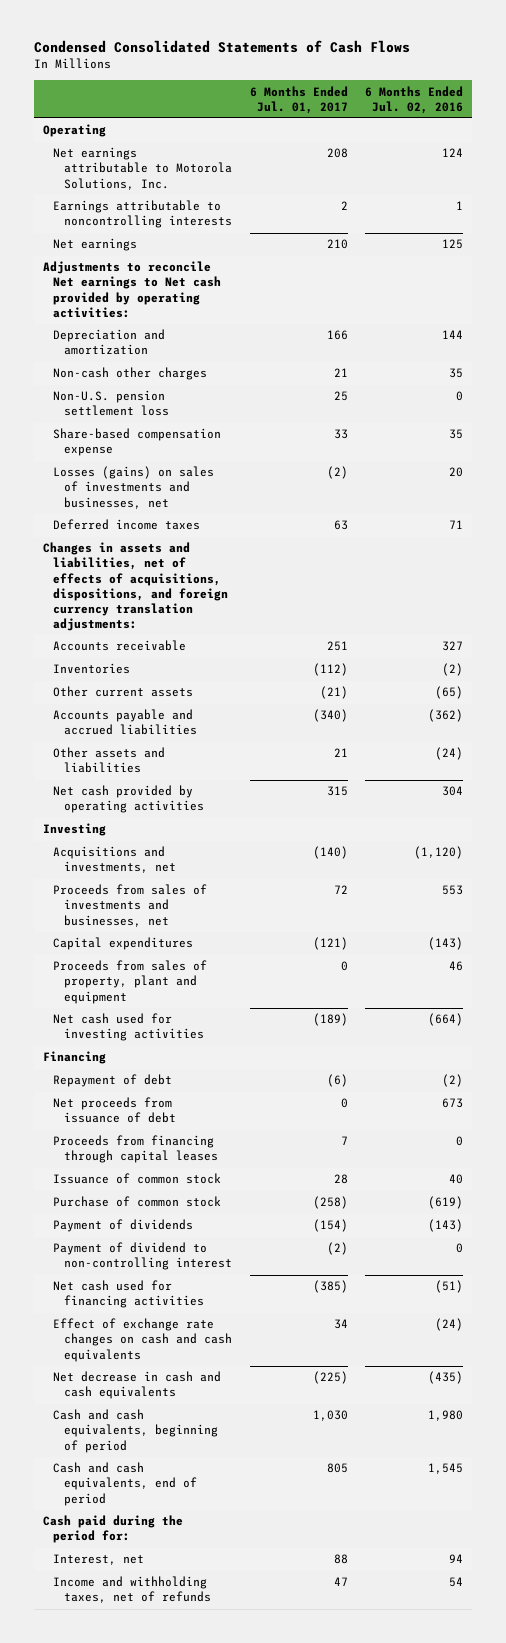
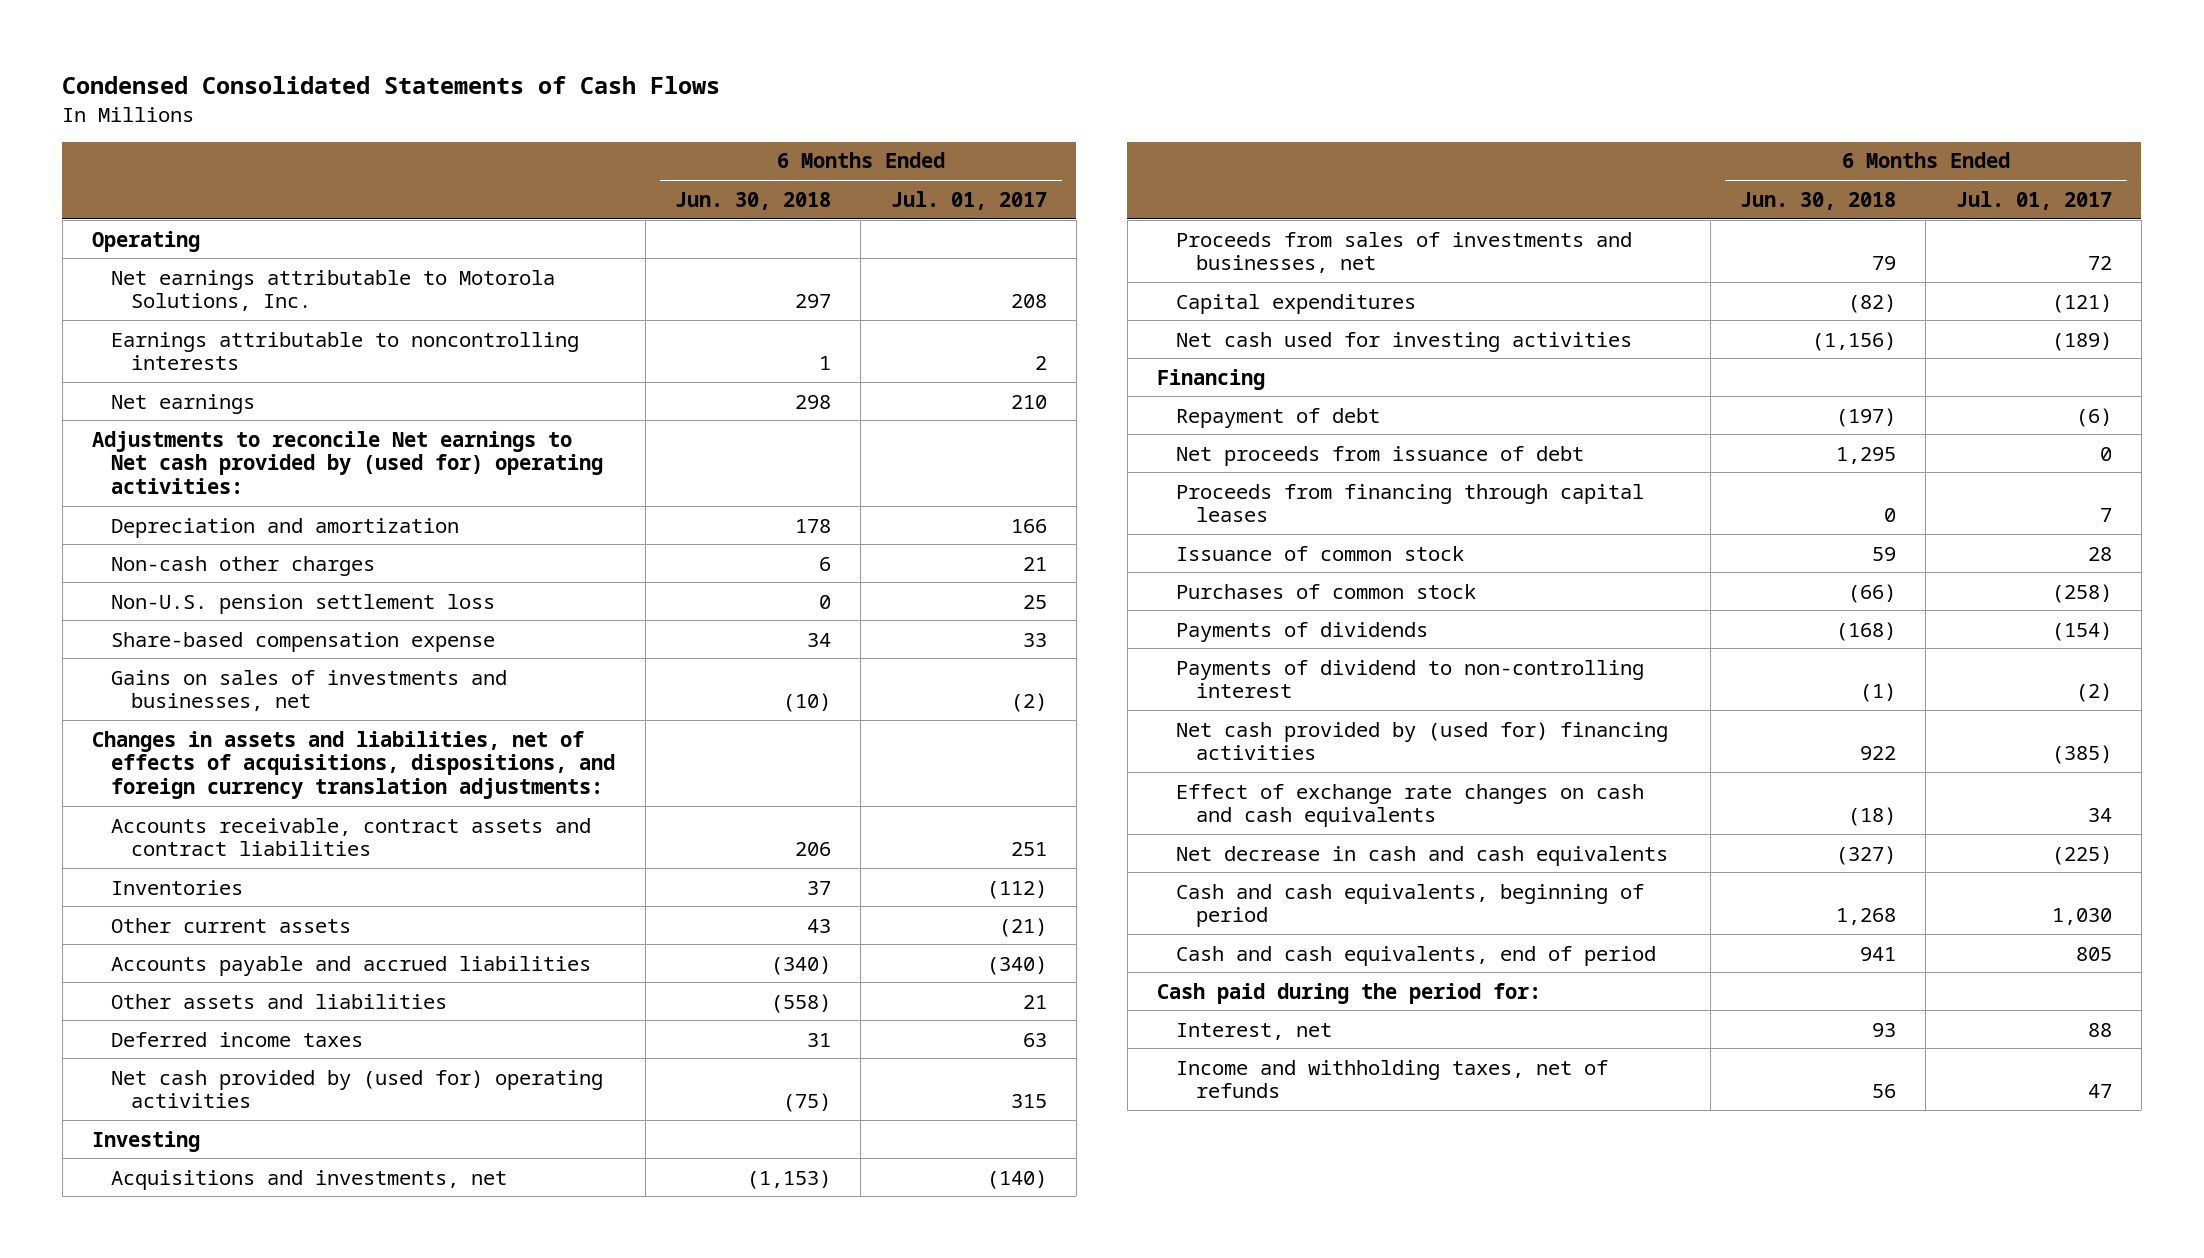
[365,85,464,114] 6 Months Ended Jul. 02, 2016 -> none
none -> [675,191,832,210] Jun. 30, 2018
[42,261,222,318] Adjustments to reconcile Net earnings to Net cash provided by operating activities: -> [92,430,604,494] Adjustments to reconcile Net earnings to Net cash provided by (used for) operating activities:
[53,466,215,509] Losses (gains) on sales of investments and businesses, net -> [111,669,508,712] Gains on sales of investments and businesses, net
[53,640,187,652] Accounts receivable -> [111,817,592,857] Accounts receivable, contract assets and contract liabilities
[53,519,201,531] Deferred income taxes -> [111,1031,364,1047] Deferred income taxes
[53,785,204,814] Net cash provided by operating activities -> [111,1069,604,1109] Net cash provided by (used for) operating activities
[53,960,208,1004] Proceeds from sales of property, plant and equipment -> none
[53,1196,222,1208] Purchase of common stock -> [1176,583,1477,599] Purchases of common stock
[53,1219,194,1233] Payment of dividends -> [1176,621,1429,642] Payments of dividends
[53,1242,232,1271] Payment of dividend to non-controlling interest -> [1176,659,1645,699] Payments of dividend to non-controlling interest
[53,1280,204,1309] Net cash used for financing activities -> [1176,721,1669,761] Net cash provided by (used for) financing activities

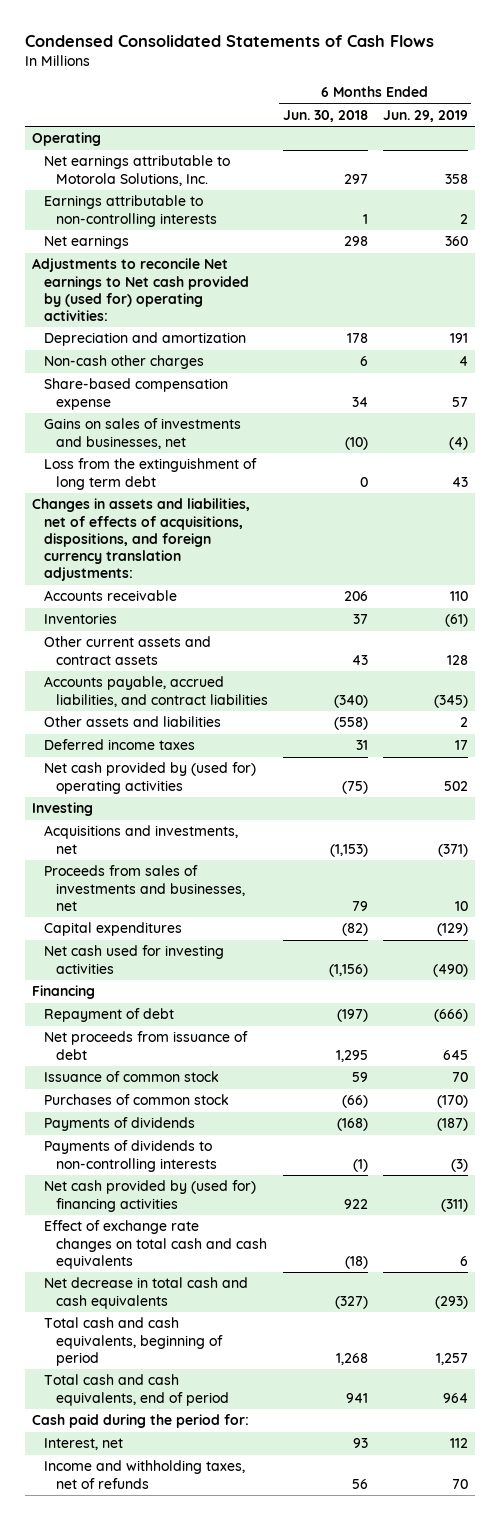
[890,190,1047,210] Jul. 01, 2017 -> none
none -> [382,109,468,122] Jun. 29, 2019
[111,331,580,371] Earnings attributable to noncontrolling interests -> [44,195,218,227] Earnings attributable to non-controlling interests
[111,593,496,614] Non-U.S. pension settlement loss -> none
none -> [44,458,258,490] Loss from the extinguishment of long term debt
[111,817,592,857] Accounts receivable, contract assets and contract liabilities -> [44,590,178,602] Accounts receivable
[111,917,352,933] Other current assets -> [44,636,212,665] Other current assets and contract assets
[111,955,592,976] Accounts payable and accrued liabilities -> [44,676,269,707] Accounts payable, accrued liabilities, and contract liabilities
[1176,483,1645,523] Proceeds from financing through capital leases -> none
[1176,659,1645,699] Payments of dividend to non-controlling interest -> [44,1140,218,1172] Payments of dividends to non-controlling interests
[1176,783,1645,828] Effect of exchange rate changes on cash and cash equivalents -> [44,1220,268,1269] Effect of exchange rate changes on total cash and cash equivalents
[1176,845,1669,866] Net decrease in cash and cash equivalents -> [44,1277,249,1309] Net decrease in total cash and cash equivalents
[1176,883,1645,928] Cash and cash equivalents, beginning of period -> [44,1317,224,1366] Total cash and cash equivalents, beginning of period
[1176,945,1657,966] Cash and cash equivalents, end of period -> [44,1374,230,1406] Total cash and cash equivalents, end of period

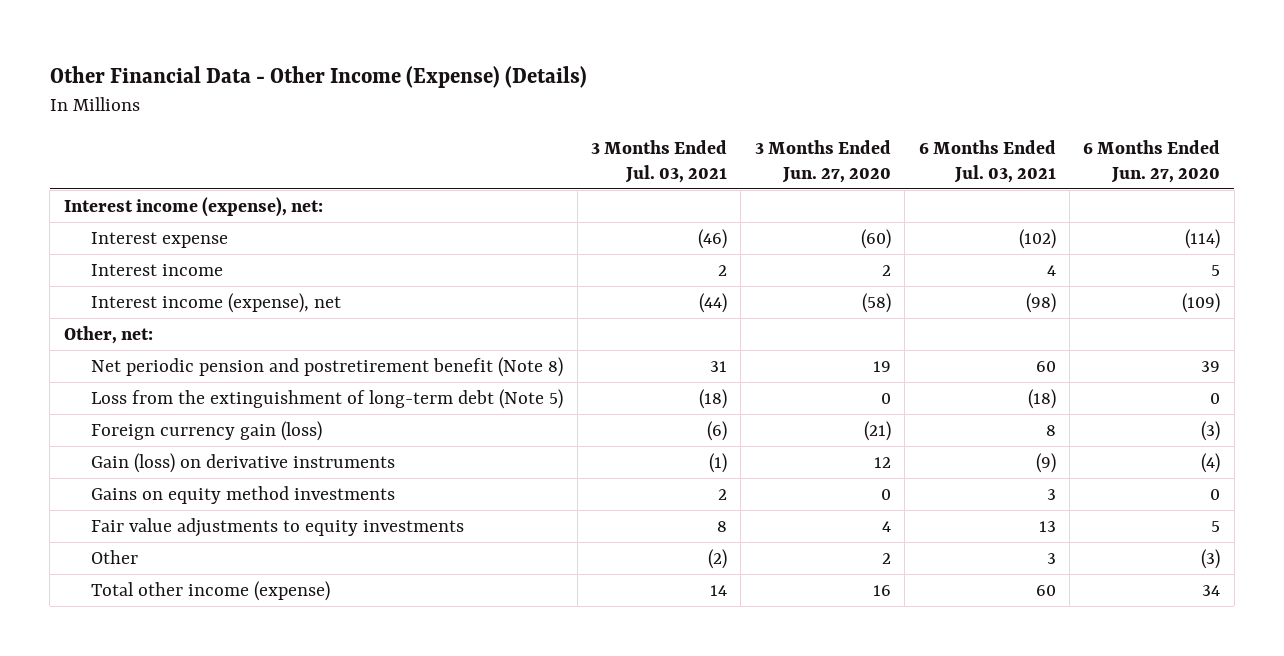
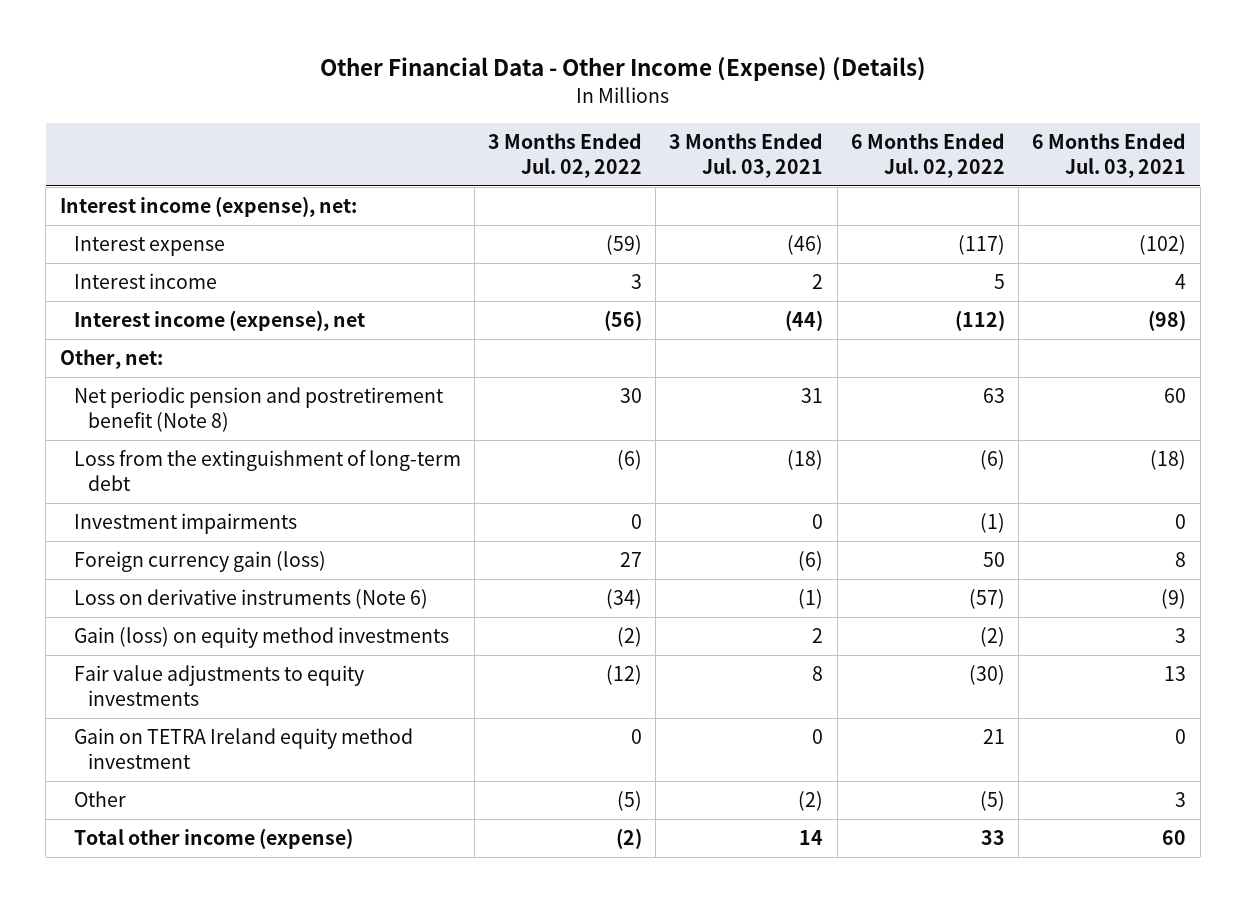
[754,140,891,183] 3 Months Ended Jun. 27, 2020 -> none
[1083,140,1221,183] 6 Months Ended Jun. 27, 2020 -> none
none -> [488,132,643,178] 3 Months Ended Jul. 02, 2022
none -> [850,132,1005,178] 6 Months Ended Jul. 02, 2022
[91,389,564,410] Loss from the extinguishment of long-term debt (Note 5) -> [73,450,461,492] Loss from the extinguishment of long-term debt
none -> [73,513,297,535] Investment impairments
[91,453,396,474] Gain (loss) on derivative instruments -> [73,589,428,610] Loss on derivative instruments (Note 6)
[91,486,396,505] Gains on equity method investments -> [73,627,449,649] Gain (loss) on equity method investments
none -> [73,728,413,770] Gain on TETRA Ireland equity method investment

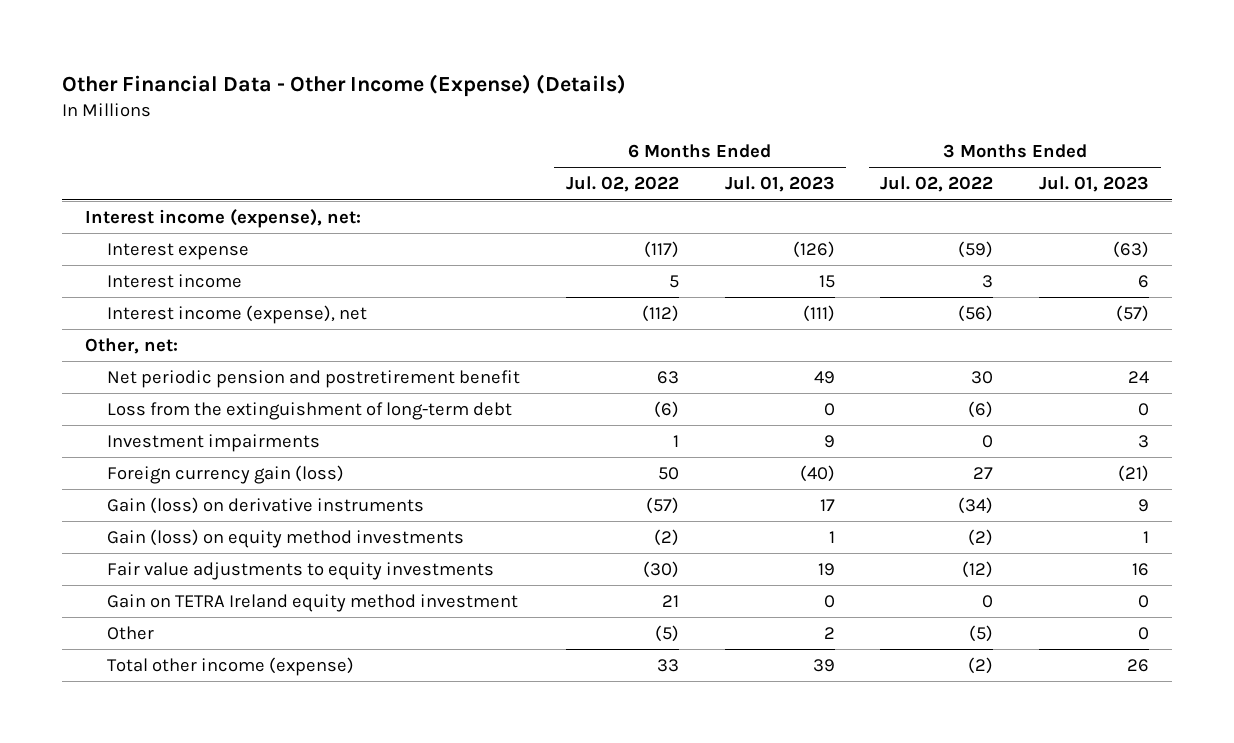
[669,132,824,178] 3 Months Ended Jul. 03, 2021 -> none
[1032,132,1187,178] 6 Months Ended Jul. 03, 2021 -> none
none -> [724,176,835,193] Jul. 01, 2023
none -> [1039,176,1150,193] Jul. 01, 2023
[73,387,444,433] Net periodic pension and postretirement benefit (Note 8) -> [107,370,521,389] Net periodic pension and postretirement benefit
[979,513,1005,534] (1) -> [672,435,679,448] 1
[73,589,428,610] Loss on derivative instruments (Note 6) -> [107,497,425,515] Gain (loss) on derivative instruments

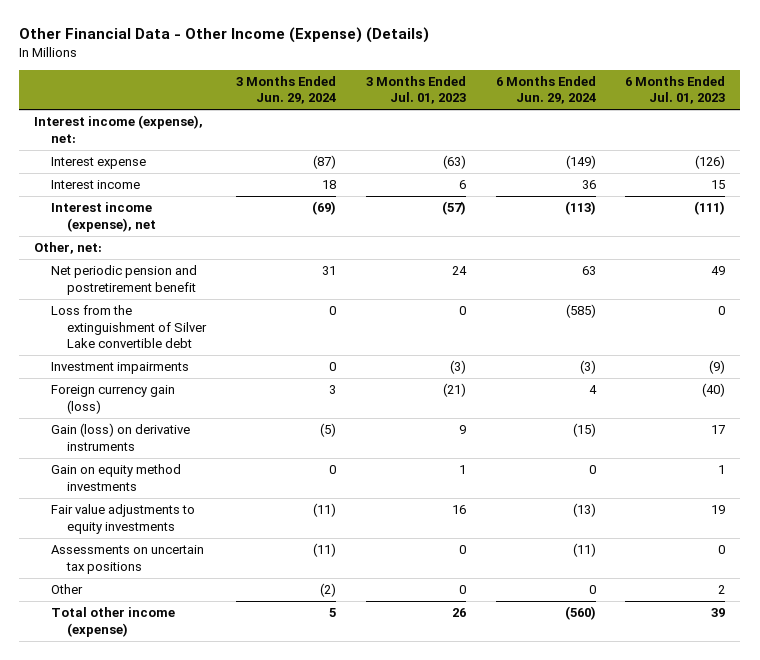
[565,176,679,193] Jul. 02, 2022 -> none
[880,176,994,193] Jul. 02, 2022 -> none
none -> [235,75,336,105] 3 Months Ended Jun. 29, 2024
none -> [495,75,596,105] 6 Months Ended Jun. 29, 2024
[107,402,513,421] Loss from the extinguishment of long-term debt -> [50,305,208,348] Loss from the extinguishment of Silver Lake convertible debt
[823,435,835,449] 9 -> [709,360,726,375] (9)
[1138,435,1150,449] 3 -> [449,360,466,375] (3)
[107,529,465,549] Gain (loss) on equity method investments -> [50,464,181,491] Gain on equity method investments
[107,594,519,613] Gain on TETRA Ireland equity method investment -> none
none -> [50,545,204,574] Assessments on uncertain tax positions

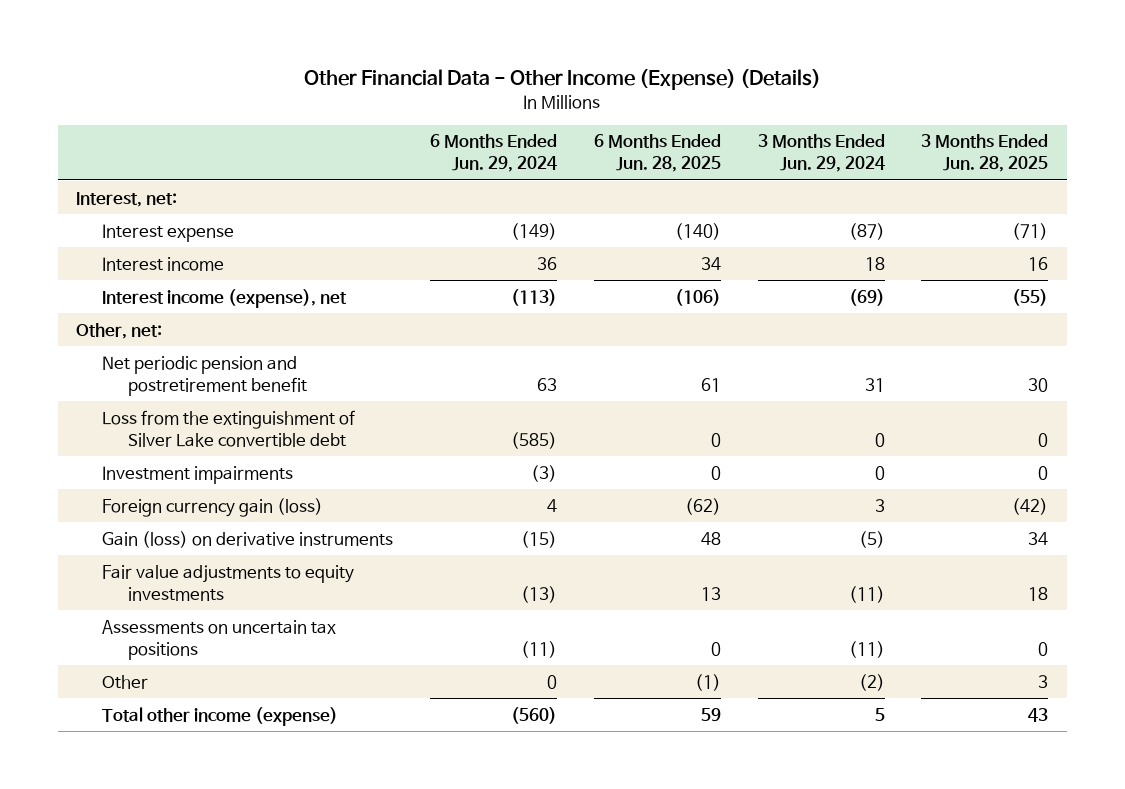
[365,75,466,105] 3 Months Ended Jul. 01, 2023 -> none
[625,75,726,105] 6 Months Ended Jul. 01, 2023 -> none
none -> [593,134,721,173] 6 Months Ended Jun. 28, 2025
none -> [921,134,1049,173] 3 Months Ended Jun. 28, 2025
[34,115,204,143] Interest income (expense), net: -> [76,191,178,207] Interest, net:
[50,464,181,491] Gain on equity method investments -> none

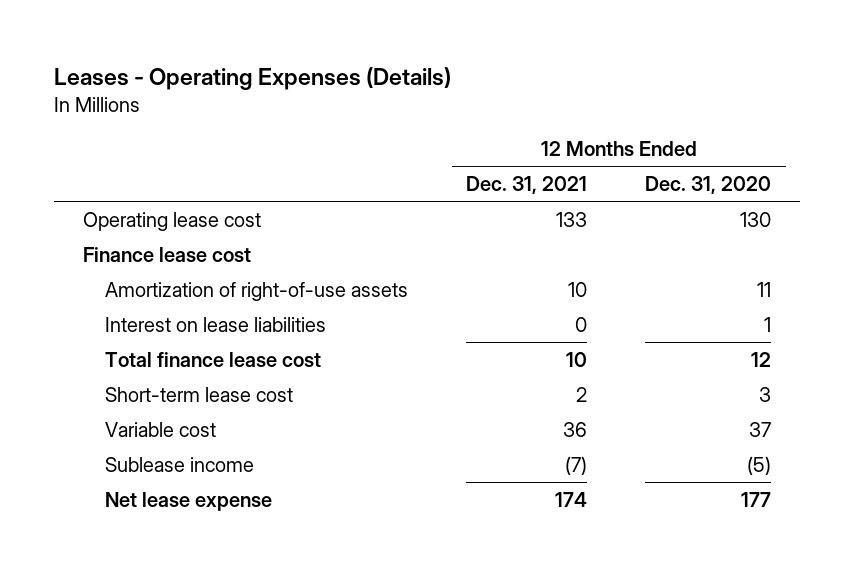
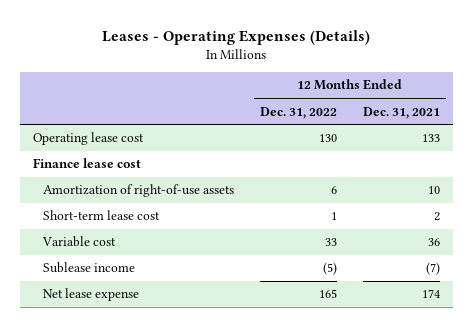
[645,176,772,195] Dec. 31, 2020 -> none
none -> [260,106,338,119] Dec. 31, 2022
[105,316,327,332] Interest on lease liabilities -> none
[105,351,322,367] Total finance lease cost -> none

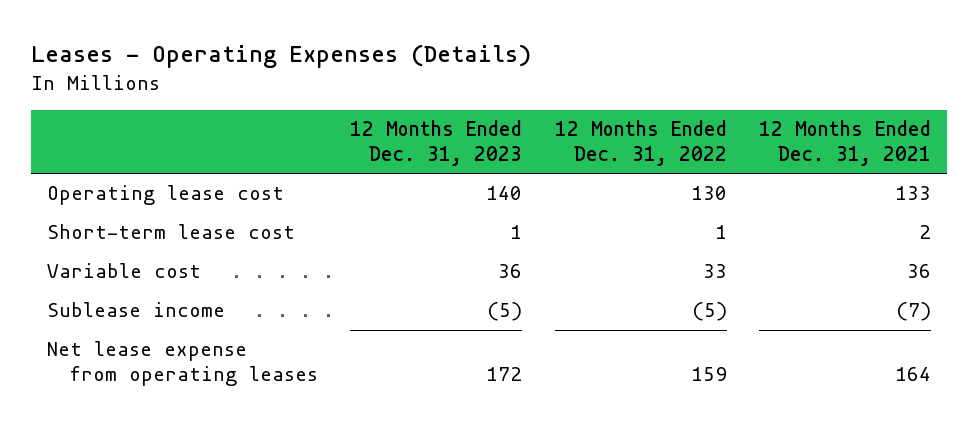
none -> [350,120,523,166] 12 Months Ended Dec. 31, 2023
[32,158,141,169] Finance lease cost -> none
[43,184,235,198] Amortization of right-of-use assets -> none
[43,288,140,302] Net lease expense -> [46,341,318,387] Net lease expense from operating leases
[319,289,338,299] 165 -> [690,367,727,382] 159
[422,289,441,299] 174 -> [895,367,932,382] 164

